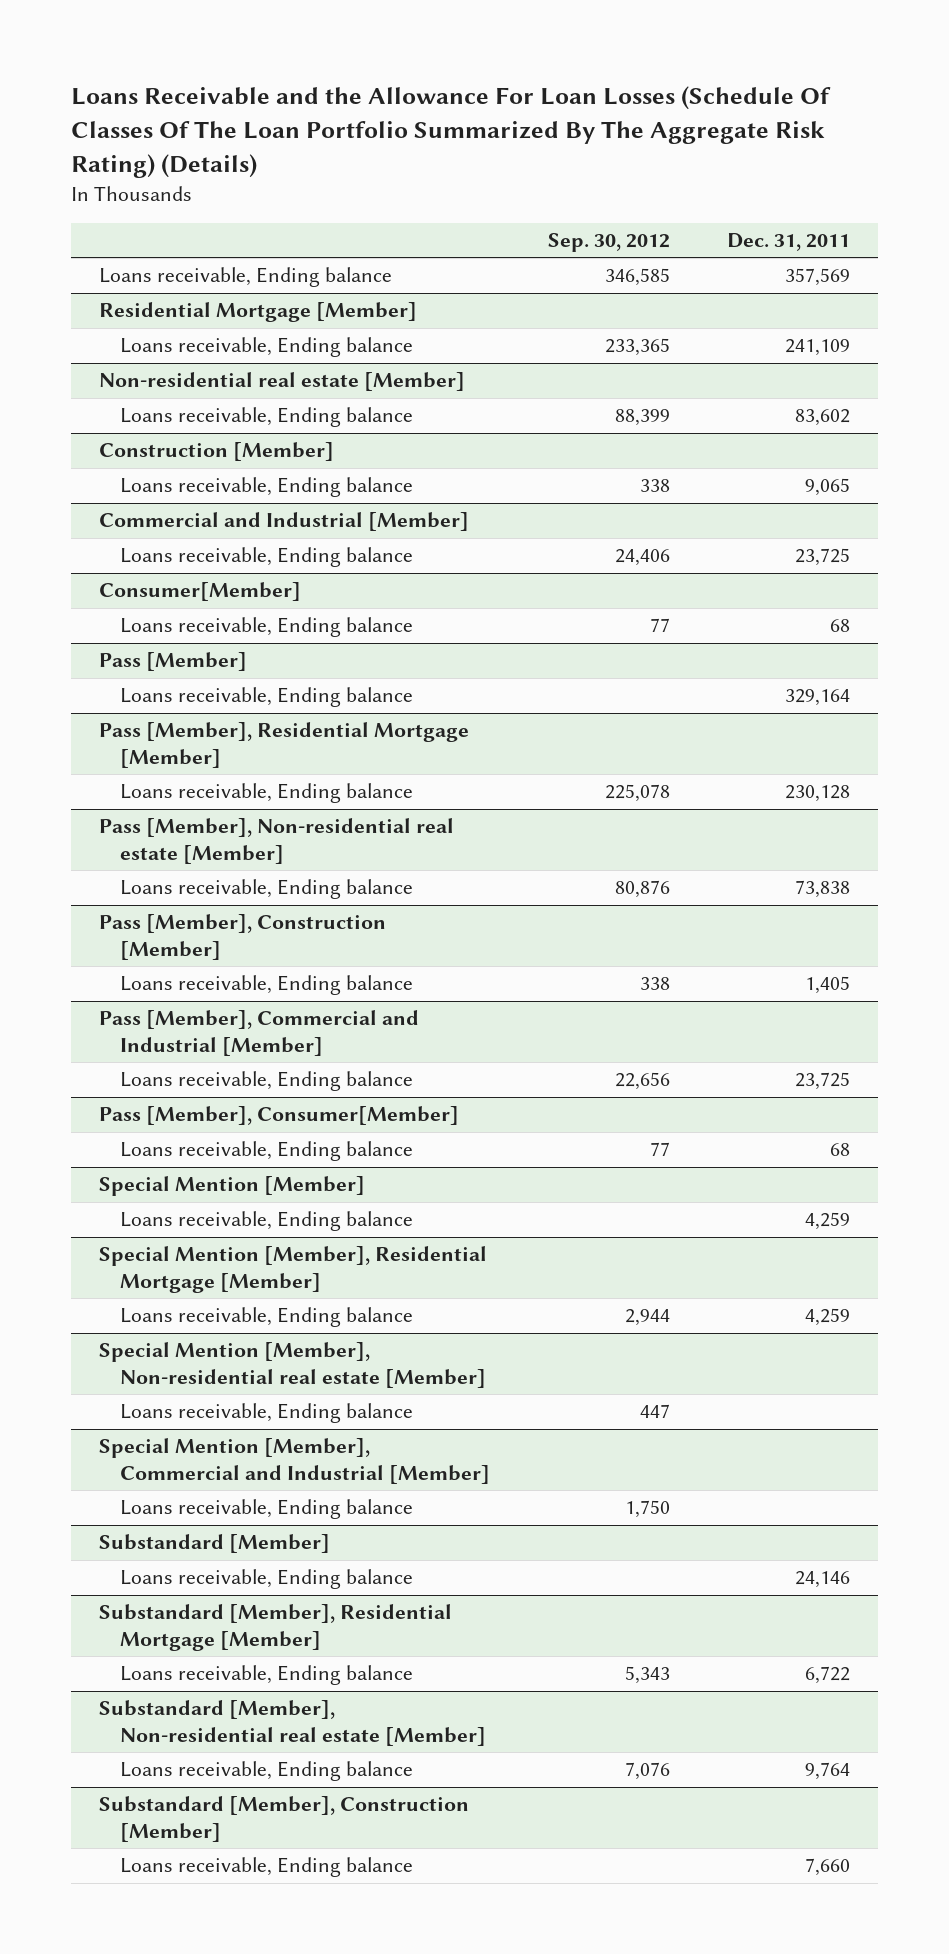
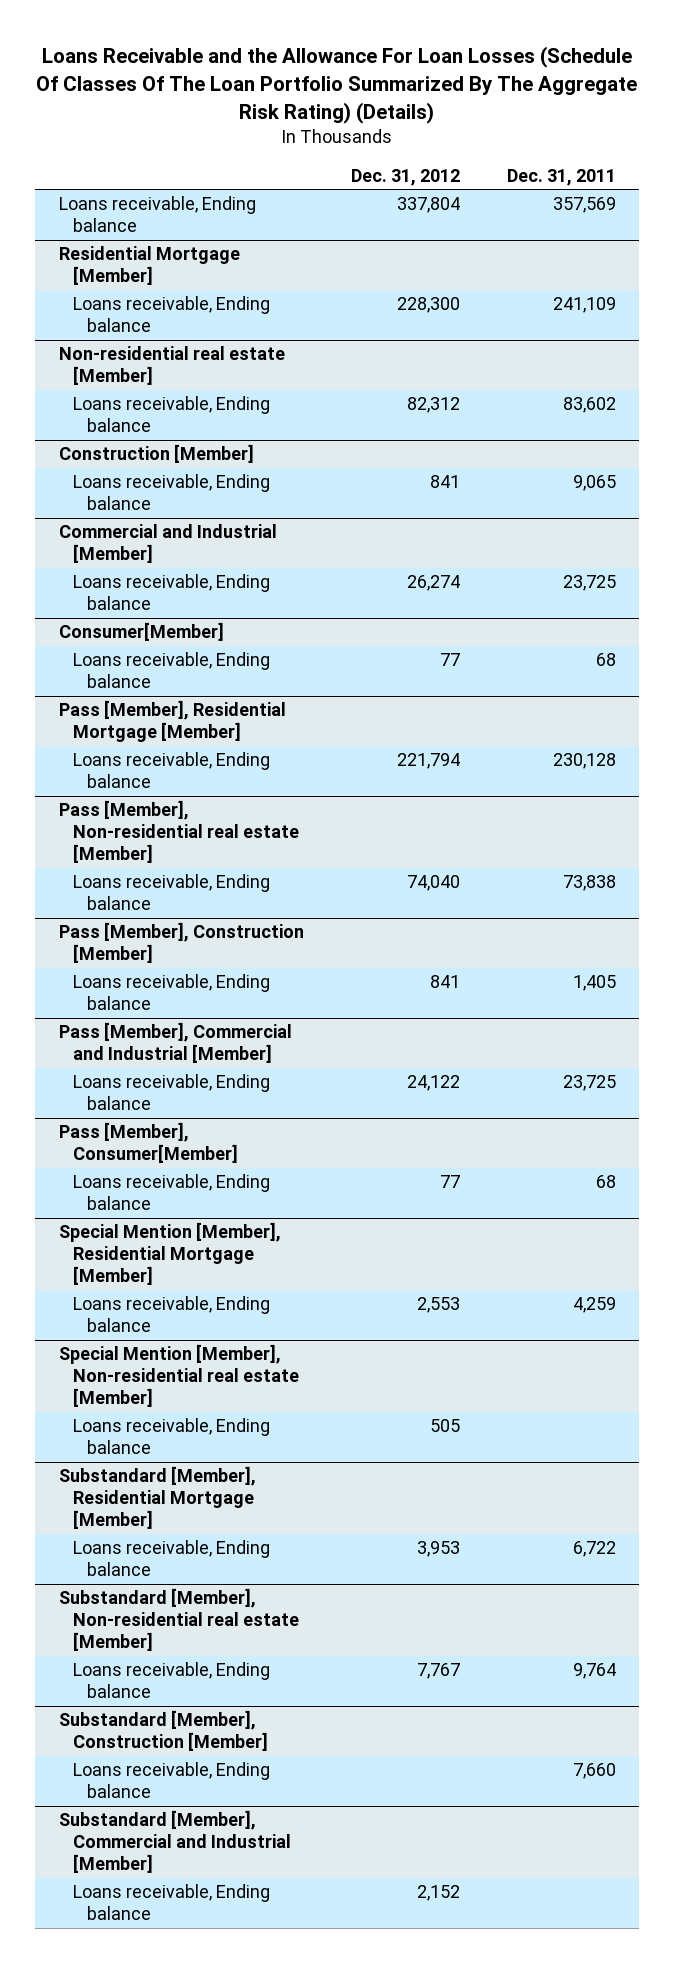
[547,233,670,253] Sep. 30, 2012 -> none
none -> [350,168,460,186] Dec. 31, 2012
[99,652,248,672] Pass [Member] -> none
[120,687,414,708] Loans receivable, Ending balance -> none
[99,1176,366,1197] Special Mention [Member] -> none
[120,1211,414,1232] Loans receivable, Ending balance -> none
[99,1438,491,1484] Special Mention [Member], Commercial and Industrial [Member] -> none
[120,1499,414,1520] Loans receivable, Ending balance -> none
[99,1534,331,1554] Substandard [Member] -> none
[120,1569,414,1590] Loans receivable, Ending balance -> none
none -> [58,1810,292,1874] Substandard [Member], Commercial and Industrial [Member]
none -> [73,1884,271,1921] Loans receivable, Ending balance

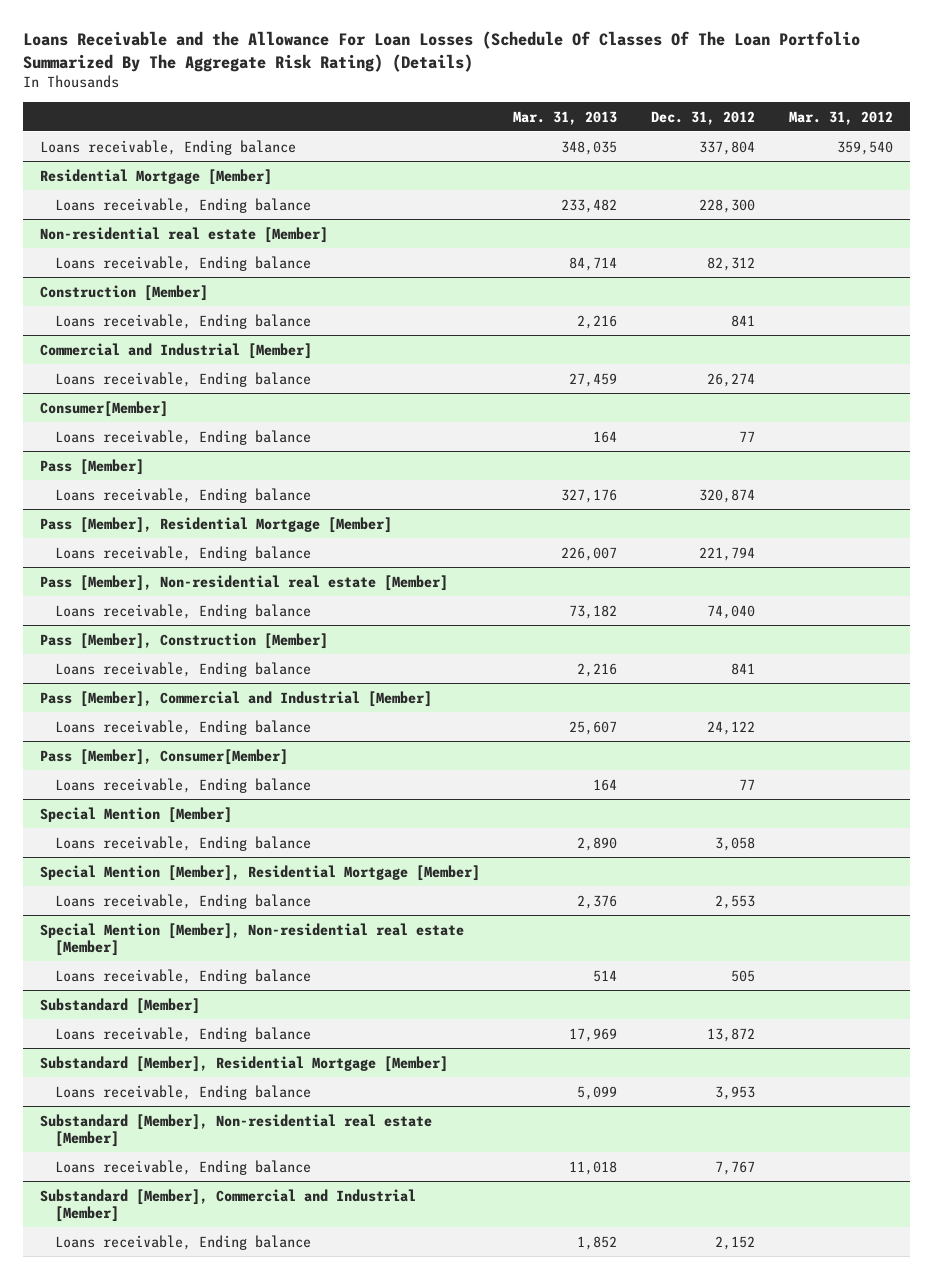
[506,168,616,186] Dec. 31, 2011 -> none
none -> [513,110,618,125] Mar. 31, 2013
none -> [789,110,894,125] Mar. 31, 2012
none -> [39,458,144,475] Pass [Member]
none -> [54,487,311,503] Loans receivable, Ending balance
none -> [39,806,232,823] Special Mention [Member]
none -> [54,835,311,851] Loans receivable, Ending balance
none -> [39,997,200,1014] Substandard [Member]
none -> [54,1026,311,1042] Loans receivable, Ending balance
[58,1710,269,1752] Substandard [Member], Construction [Member] -> none
[73,1762,271,1799] Loans receivable, Ending balance -> none

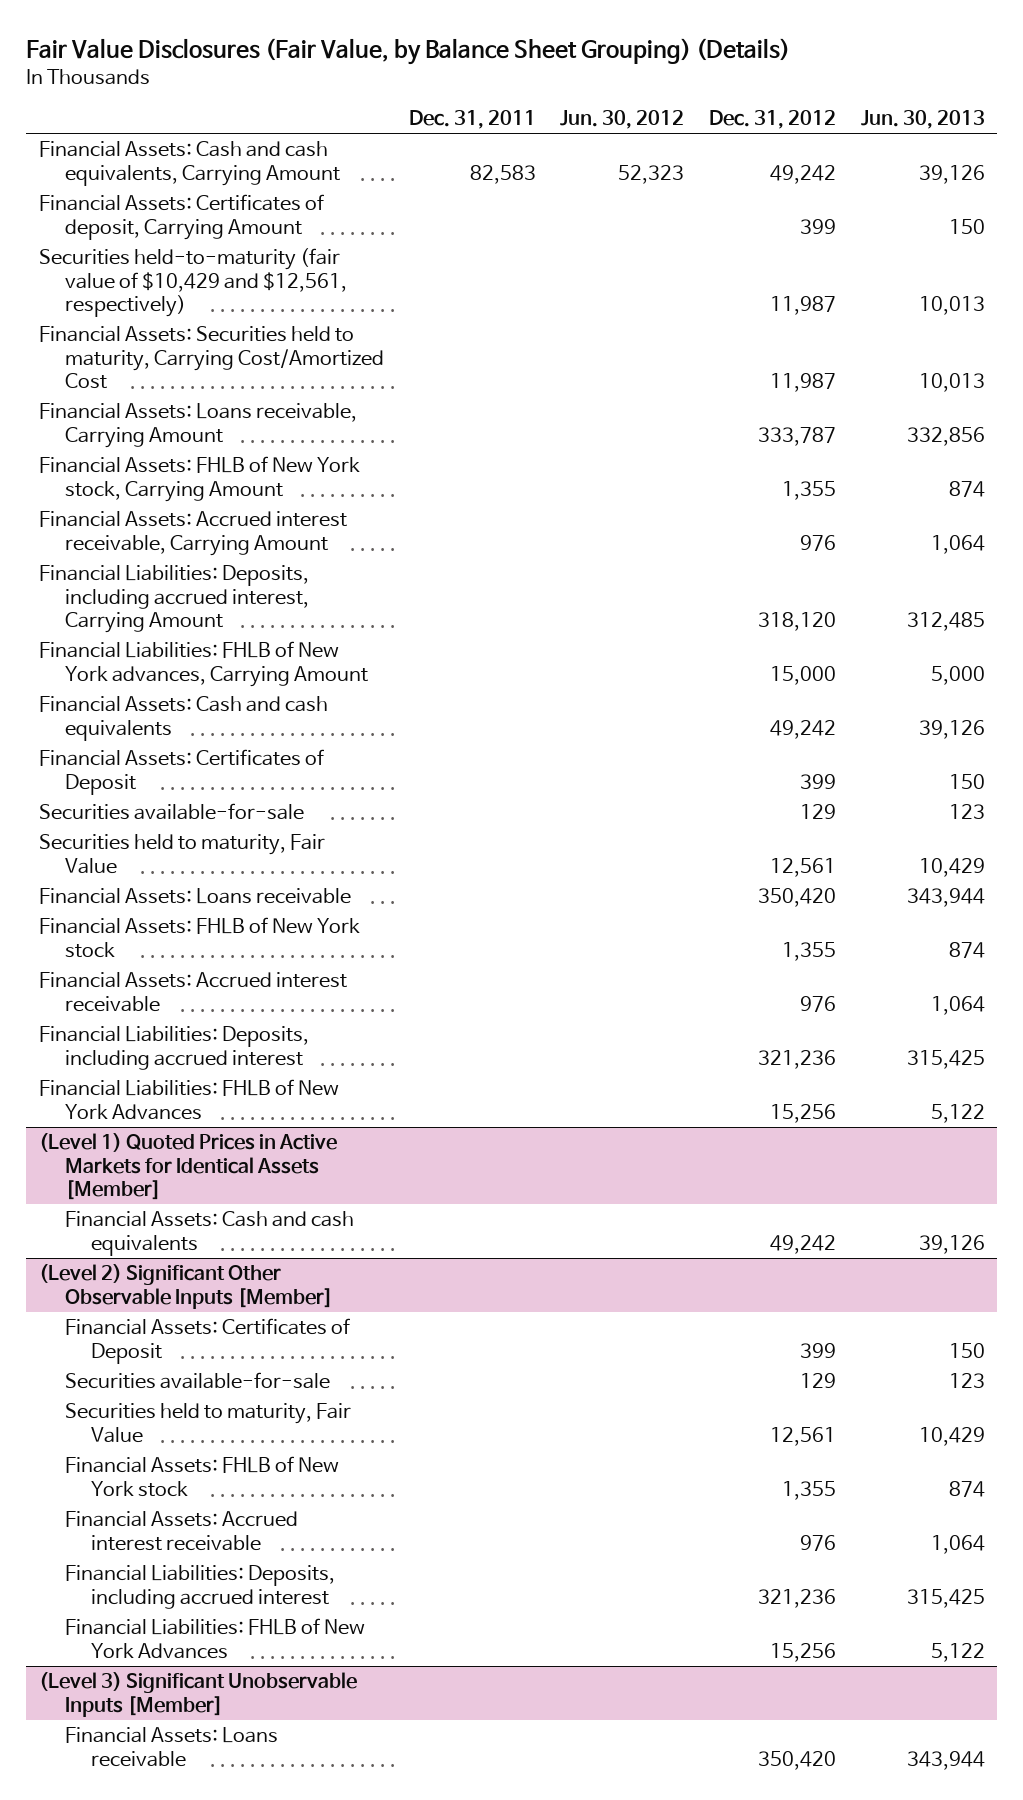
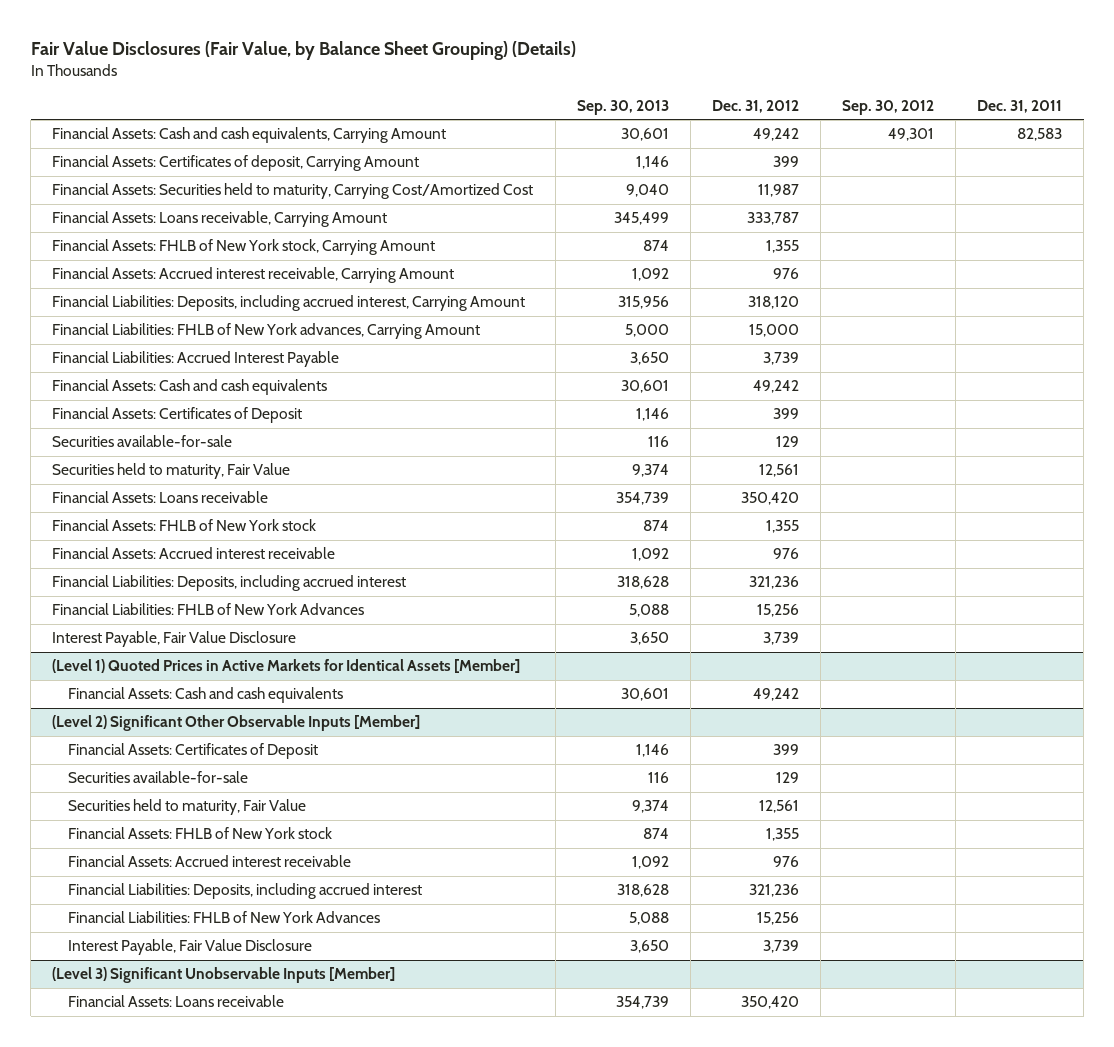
[560,110,685,130] Jun. 30, 2012 -> none
[860,110,985,130] Jun. 30, 2013 -> none
none -> [576,99,669,115] Sep. 30, 2013
none -> [841,99,934,115] Sep. 30, 2012
[38,248,347,318] Securities held-to-maturity (fair value of $10,429 and $12,561, respectively) -> none
none -> [52,351,340,368] Financial Liabilities: Accrued Interest Payable
none -> [52,631,297,648] Interest Payable, Fair Value Disclosure
none -> [68,939,313,956] Interest Payable, Fair Value Disclosure

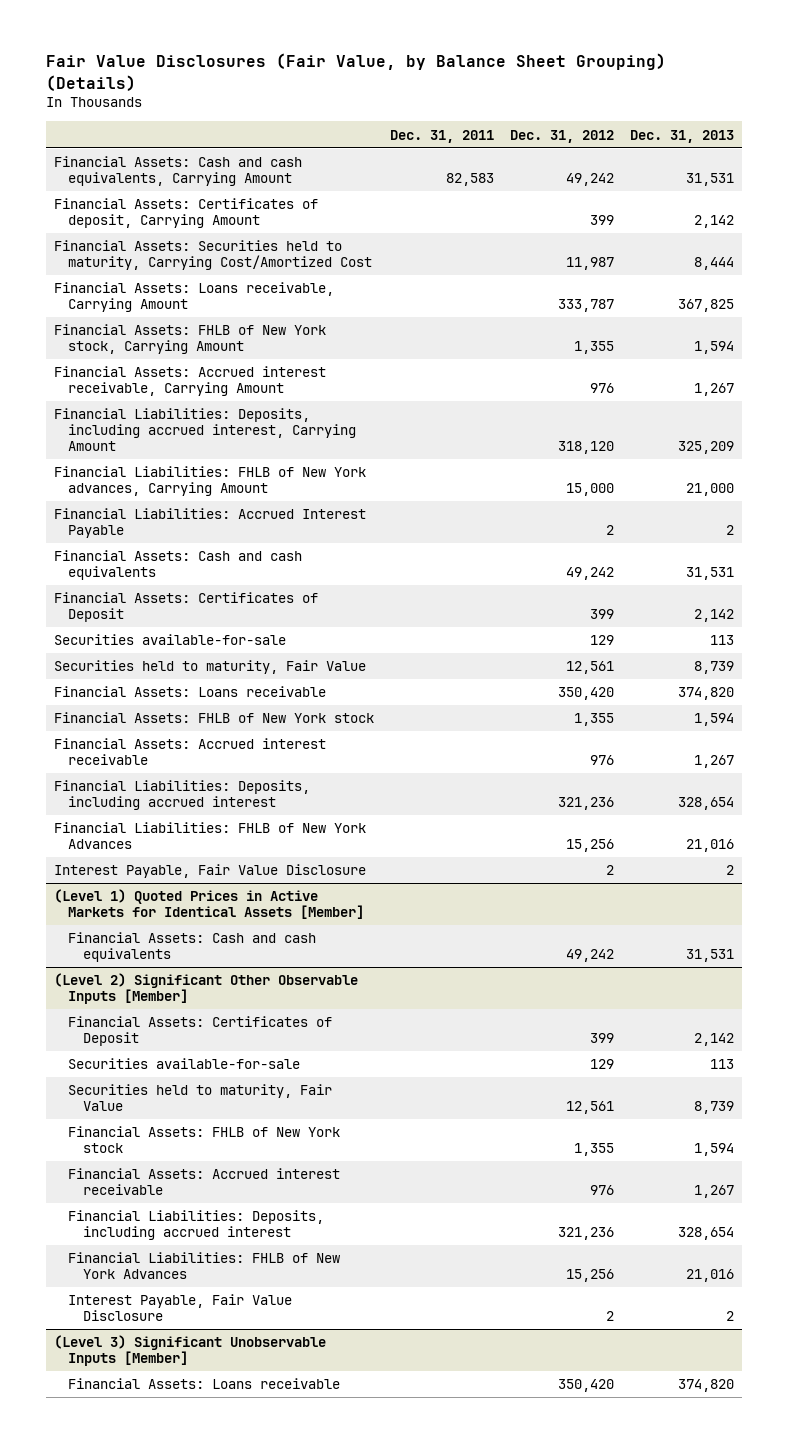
[576,99,669,115] Sep. 30, 2013 -> none
[841,99,934,115] Sep. 30, 2012 -> none
none -> [629,129,734,143] Dec. 31, 2013
[762,352,799,366] 3,739 -> [605,525,614,536] 2
[762,632,799,646] 3,739 -> [605,865,614,876] 2
[762,940,799,954] 3,739 -> [605,1311,614,1322] 2

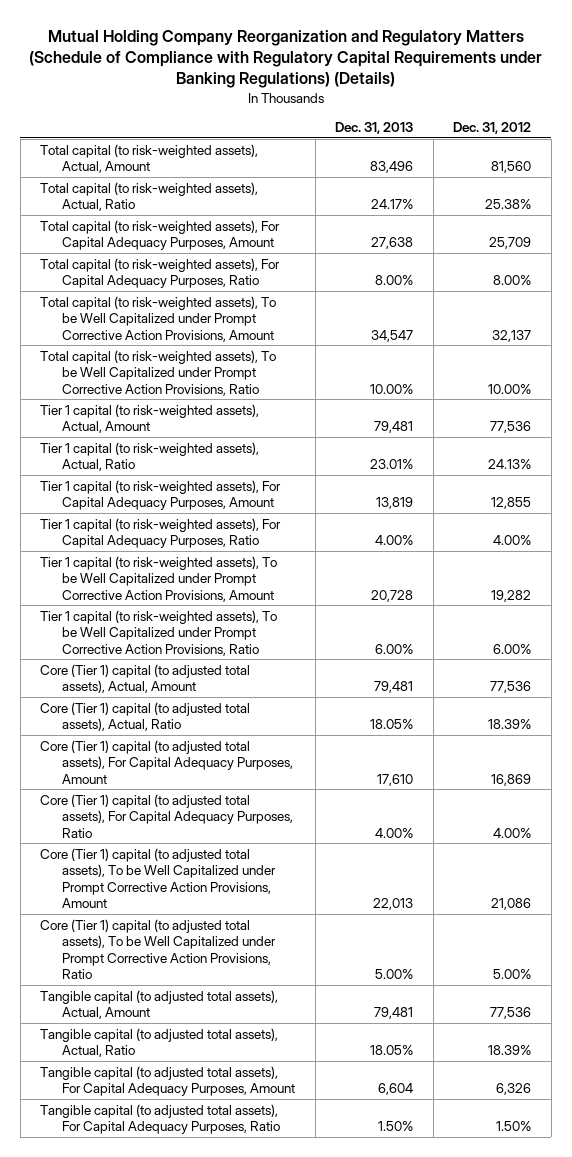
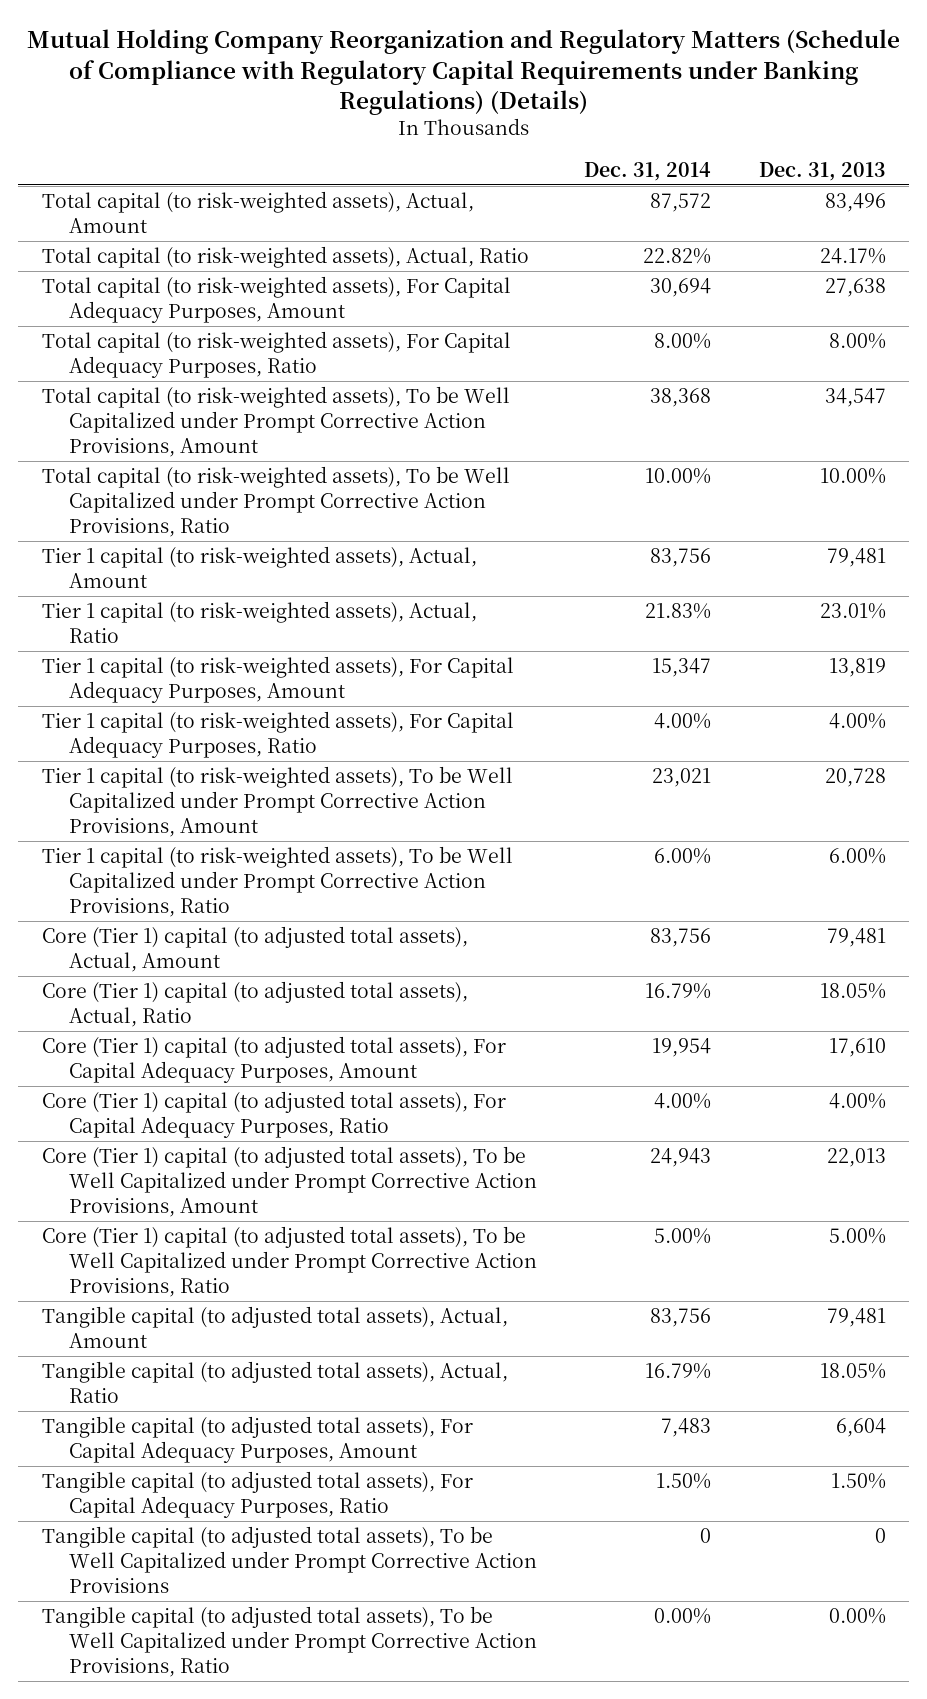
[453,122,532,135] Dec. 31, 2012 -> none
none -> [584,161,712,181] Dec. 31, 2014
none -> [41,1526,537,1594] Tangible capital (to adjusted total assets), To be Well Capitalized under Prompt Corrective Action Provisions
none -> [41,1606,537,1678] Tangible capital (to adjusted total assets), To be Well Capitalized under Prompt Corrective Action Provisions, Ratio

